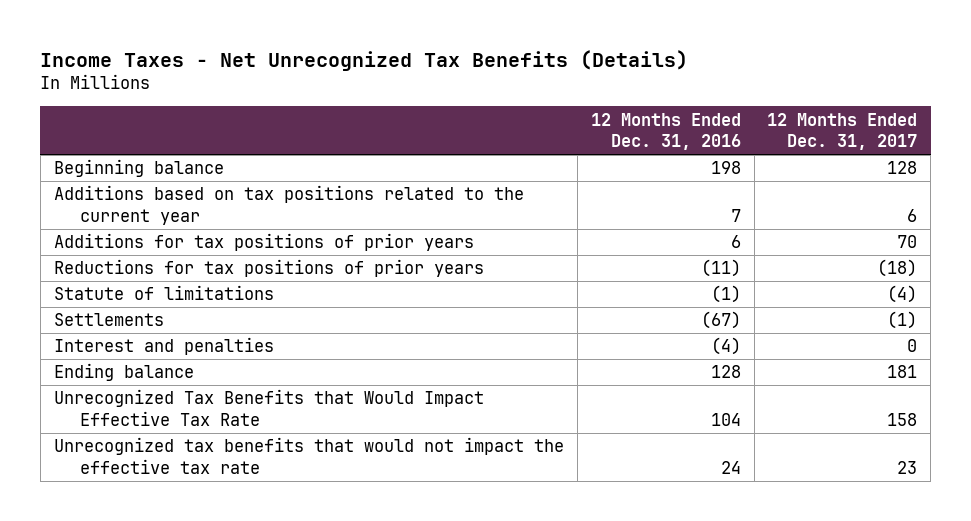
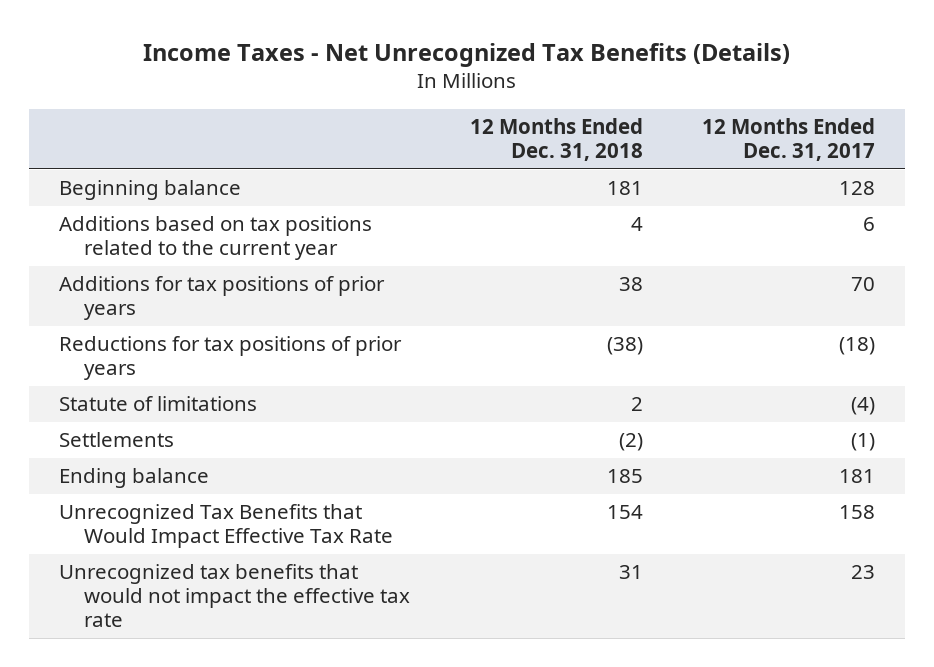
[590,112,741,151] 12 Months Ended Dec. 31, 2016 -> none
none -> [469,118,643,162] 12 Months Ended Dec. 31, 2018
[53,337,274,356] Interest and penalties -> none

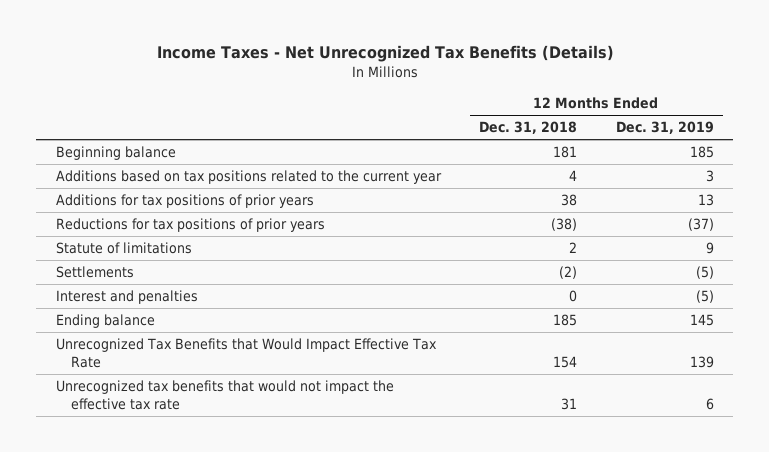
[702,118,876,162] 12 Months Ended Dec. 31, 2017 -> none
none -> [615,121,714,135] Dec. 31, 2019
none -> [55,290,198,305] Interest and penalties

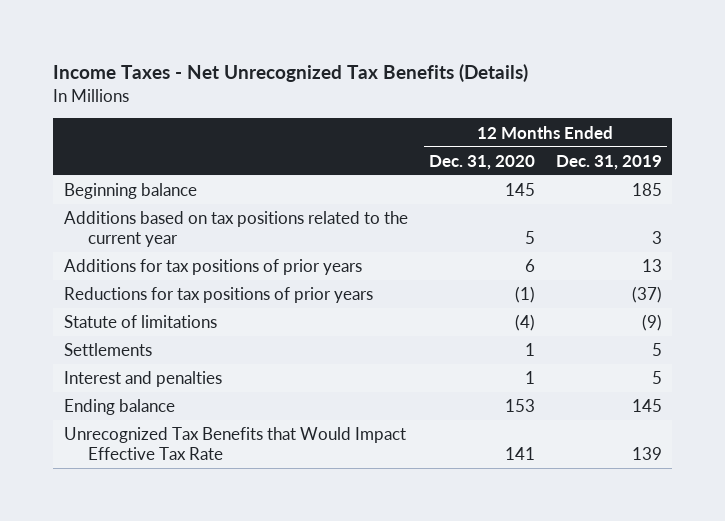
[479,121,578,135] Dec. 31, 2018 -> none
none -> [428,154,535,170] Dec. 31, 2020
[705,242,714,255] 9 -> [641,314,662,332] (9)
[695,266,714,280] (5) -> [651,343,662,357] 5
[695,290,714,304] (5) -> [651,371,662,385] 5
[55,380,394,410] Unrecognized tax benefits that would not impact the effective tax rate -> none

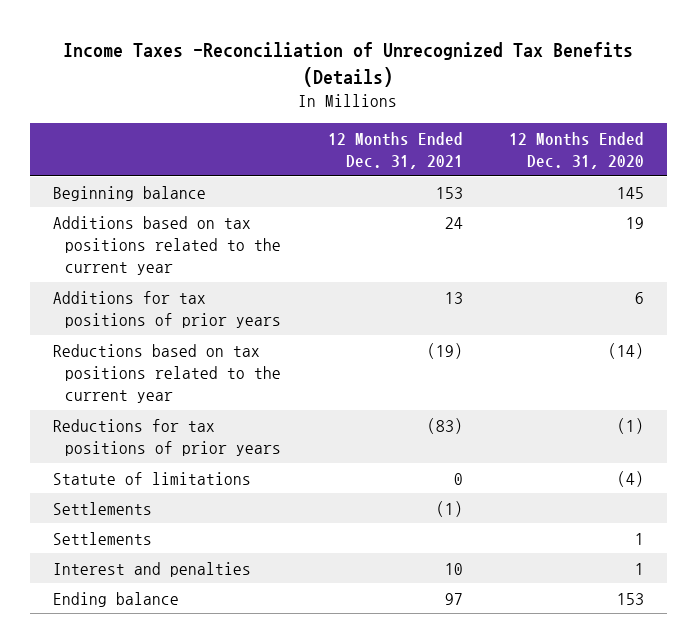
[53,64,529,83] Income Taxes - Net Unrecognized Tax Benefits (Details) -> [63,42,634,87] Income Taxes -Reconciliation of Unrecognized Tax Benefits (Details)
[555,154,662,170] Dec. 31, 2019 -> none
none -> [327,131,463,170] 12 Months Ended Dec. 31, 2021
[524,230,535,244] 5 -> [626,216,645,229] 19
none -> [52,343,282,404] Reductions based on tax positions related to the current year
none -> [52,501,152,515] Settlements
[63,427,406,460] Unrecognized Tax Benefits that Would Impact Effective Tax Rate -> none

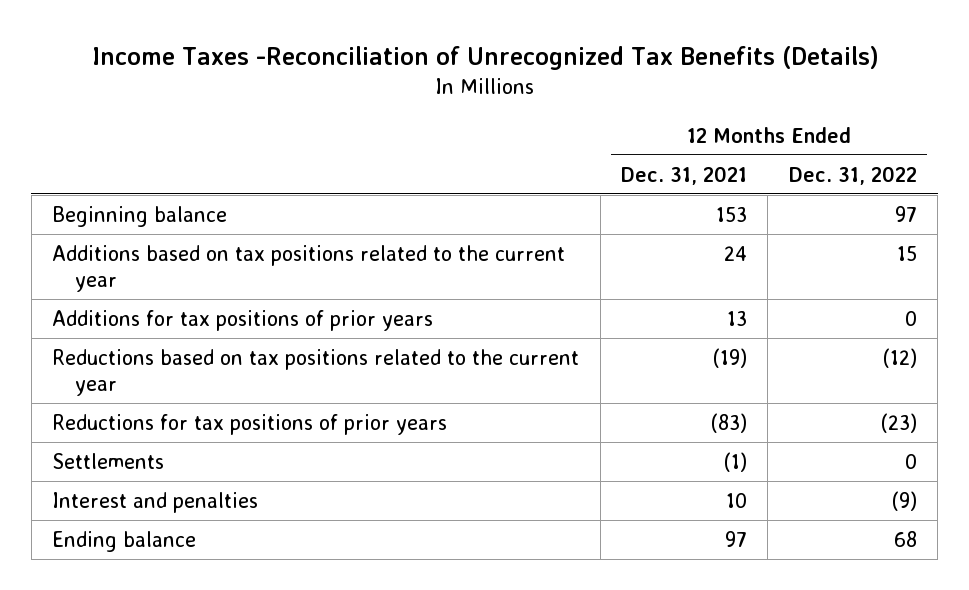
[509,131,645,170] 12 Months Ended Dec. 31, 2020 -> none
none -> [788,165,917,185] Dec. 31, 2022
[52,471,251,485] Statute of limitations -> none
[52,531,152,545] Settlements -> none

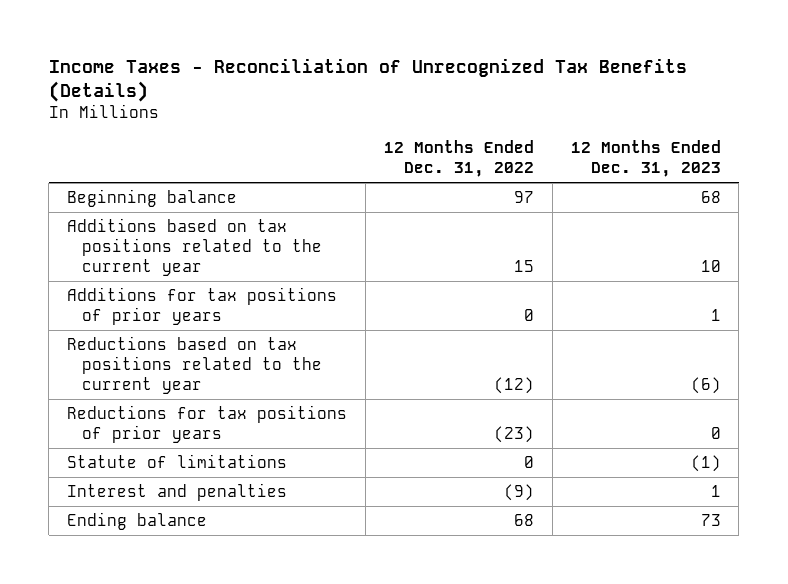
[91,45,879,70] Income Taxes -Reconciliation of Unrecognized Tax Benefits (Details) -> [48,57,687,102] Income Taxes - Reconciliation of Unrecognized Tax Benefits (Details)
[621,165,748,185] Dec. 31, 2021 -> none
none -> [570,140,721,178] 12 Months Ended Dec. 31, 2023
[52,452,165,469] Settlements -> none
none -> [67,454,288,469] Statute of limitations

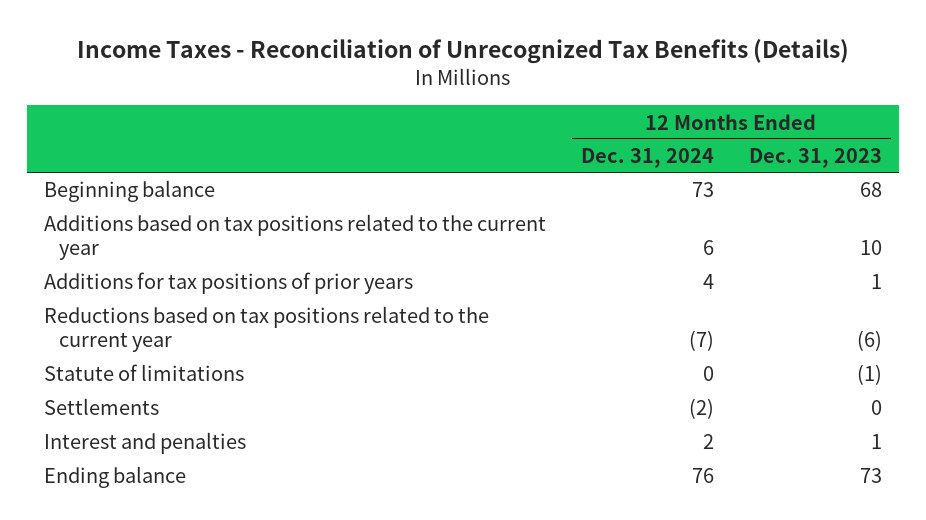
[383,140,534,178] 12 Months Ended Dec. 31, 2022 -> none
none -> [581,148,715,169] Dec. 31, 2024
[67,405,348,443] Reductions for tax positions of prior years -> none
none -> [44,398,160,416] Settlements

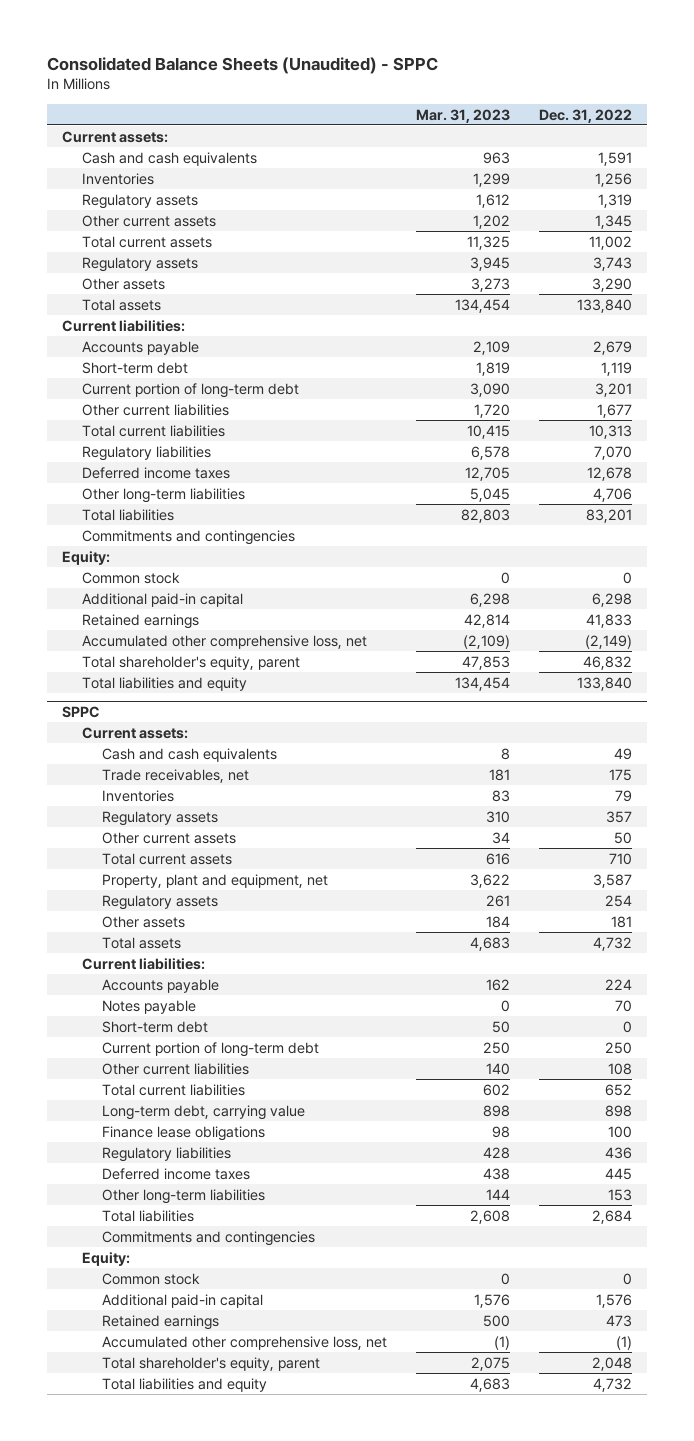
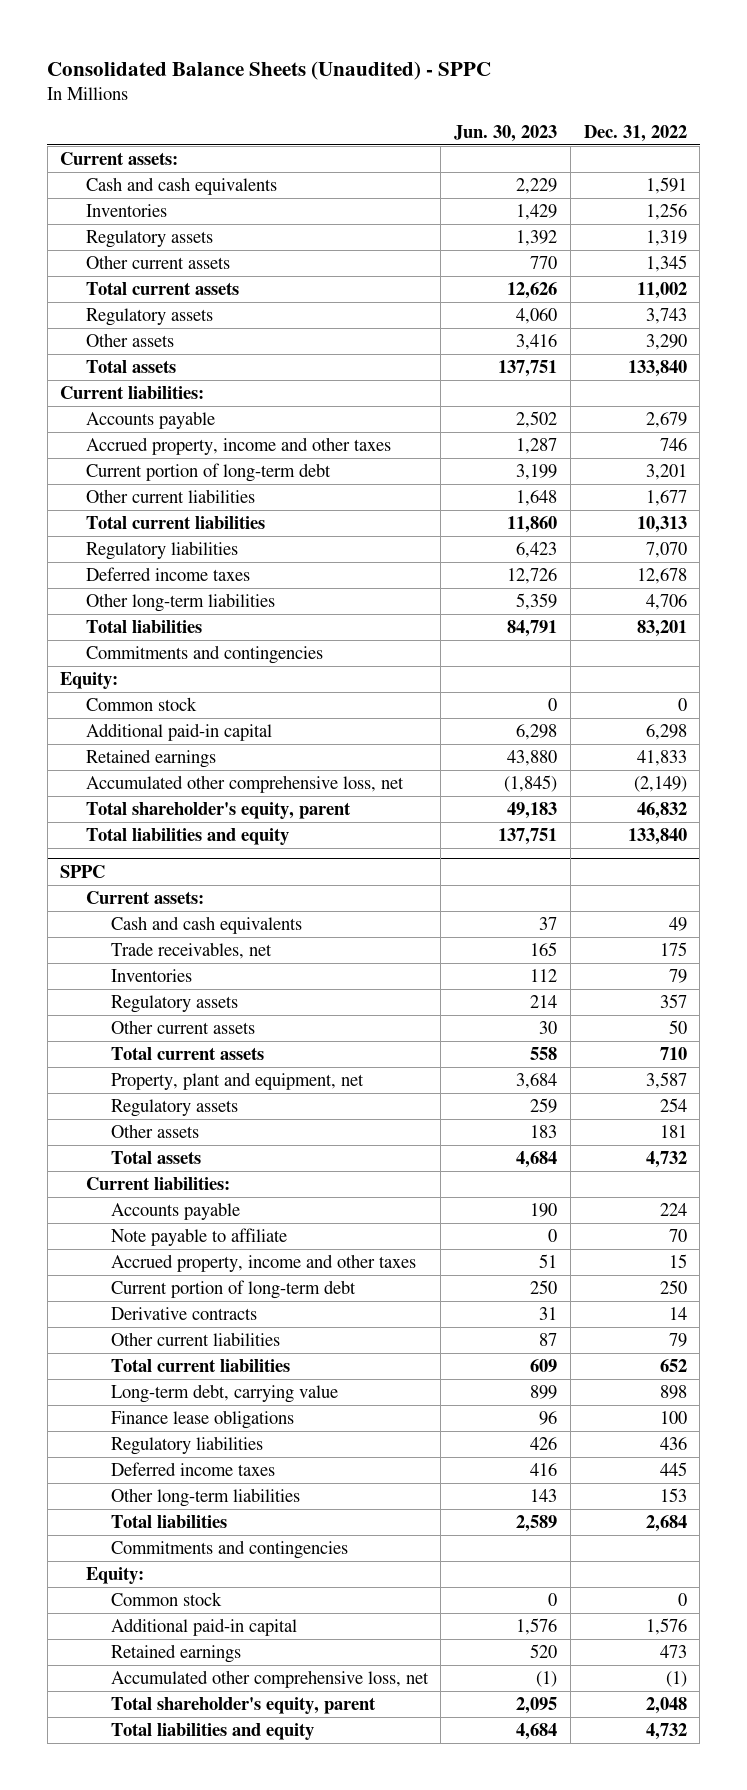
[416,108,511,123] Mar. 31, 2023 -> none
none -> [454,124,558,142] Jun. 30, 2023
[81,361,188,374] Short-term debt -> none
none -> [85,437,391,456] Accrued property, income and other taxes
[101,999,196,1014] Notes payable -> none
[101,1020,208,1033] Short-term debt -> none
none -> [110,1228,287,1247] Note payable to affiliate
none -> [110,1254,416,1273] Accrued property, income and other taxes
none -> [110,1307,257,1321] Derivative contracts
[608,1062,633,1075] 108 -> [668,1333,687,1348] 79

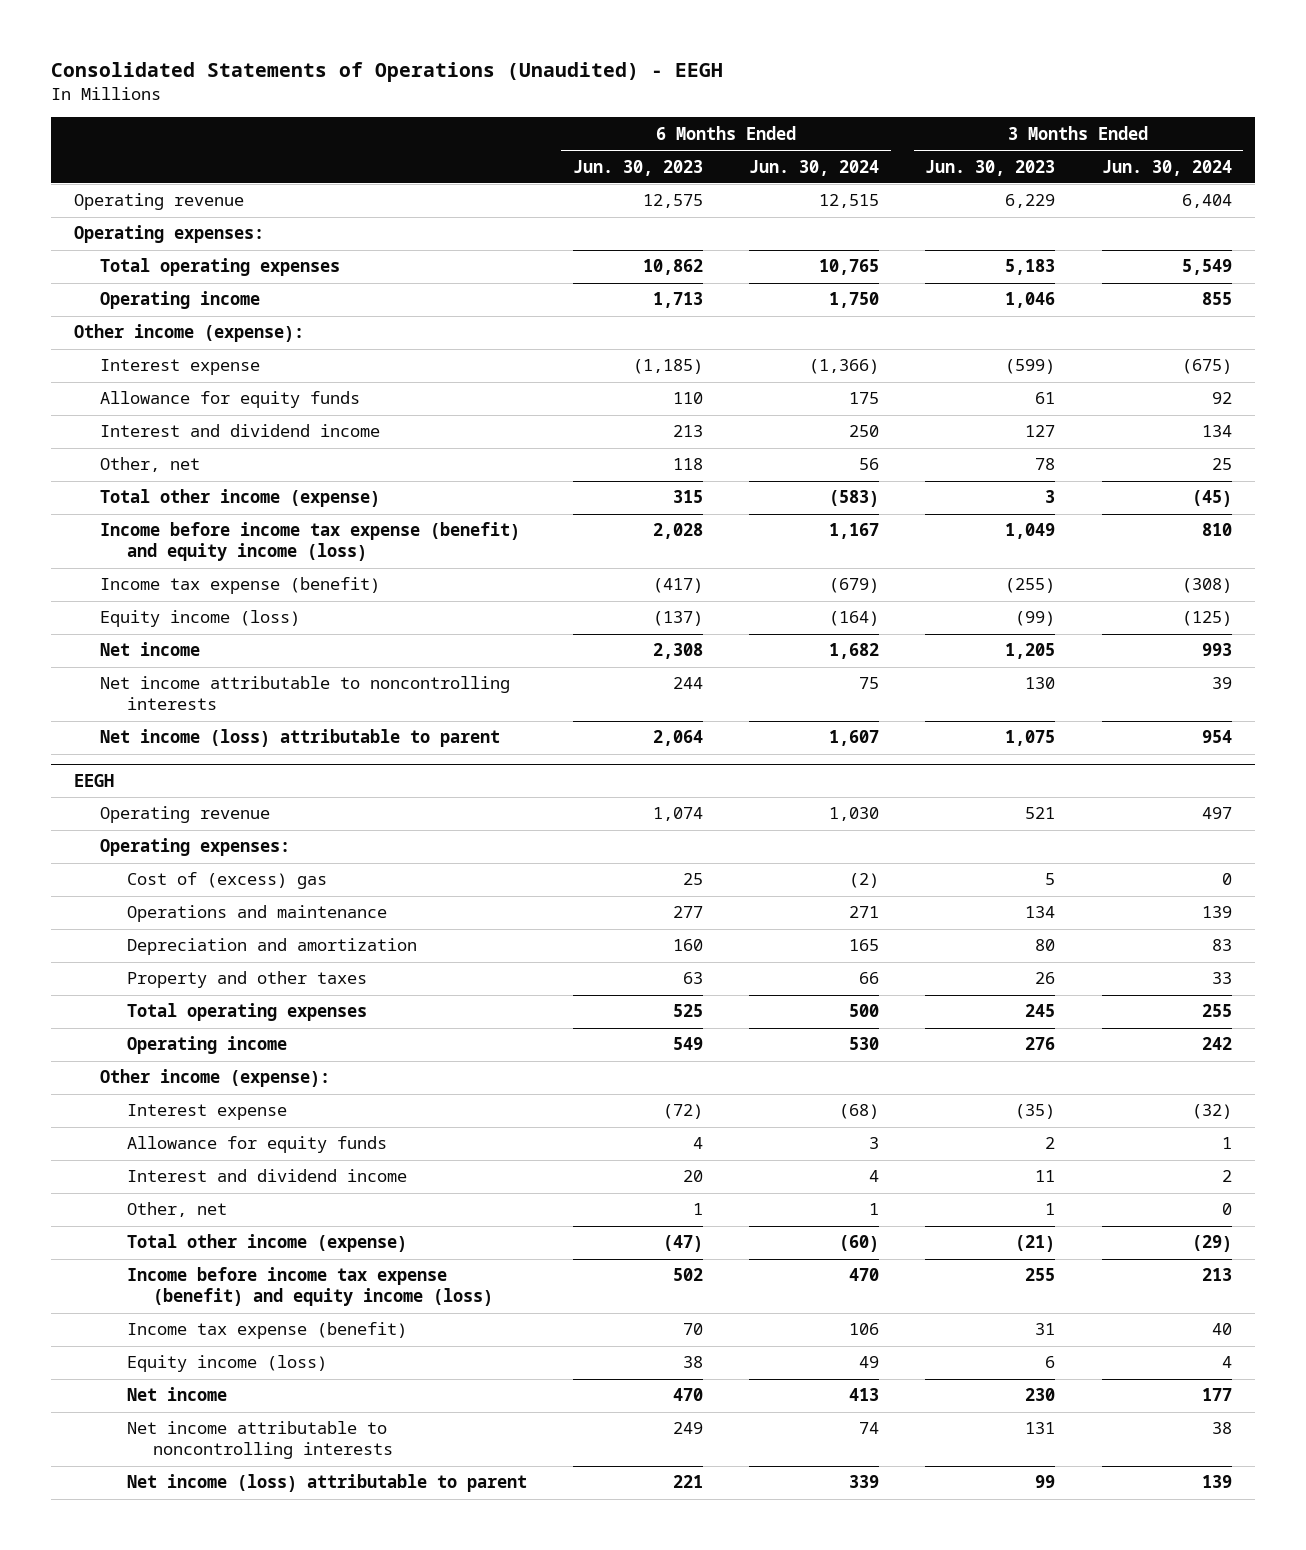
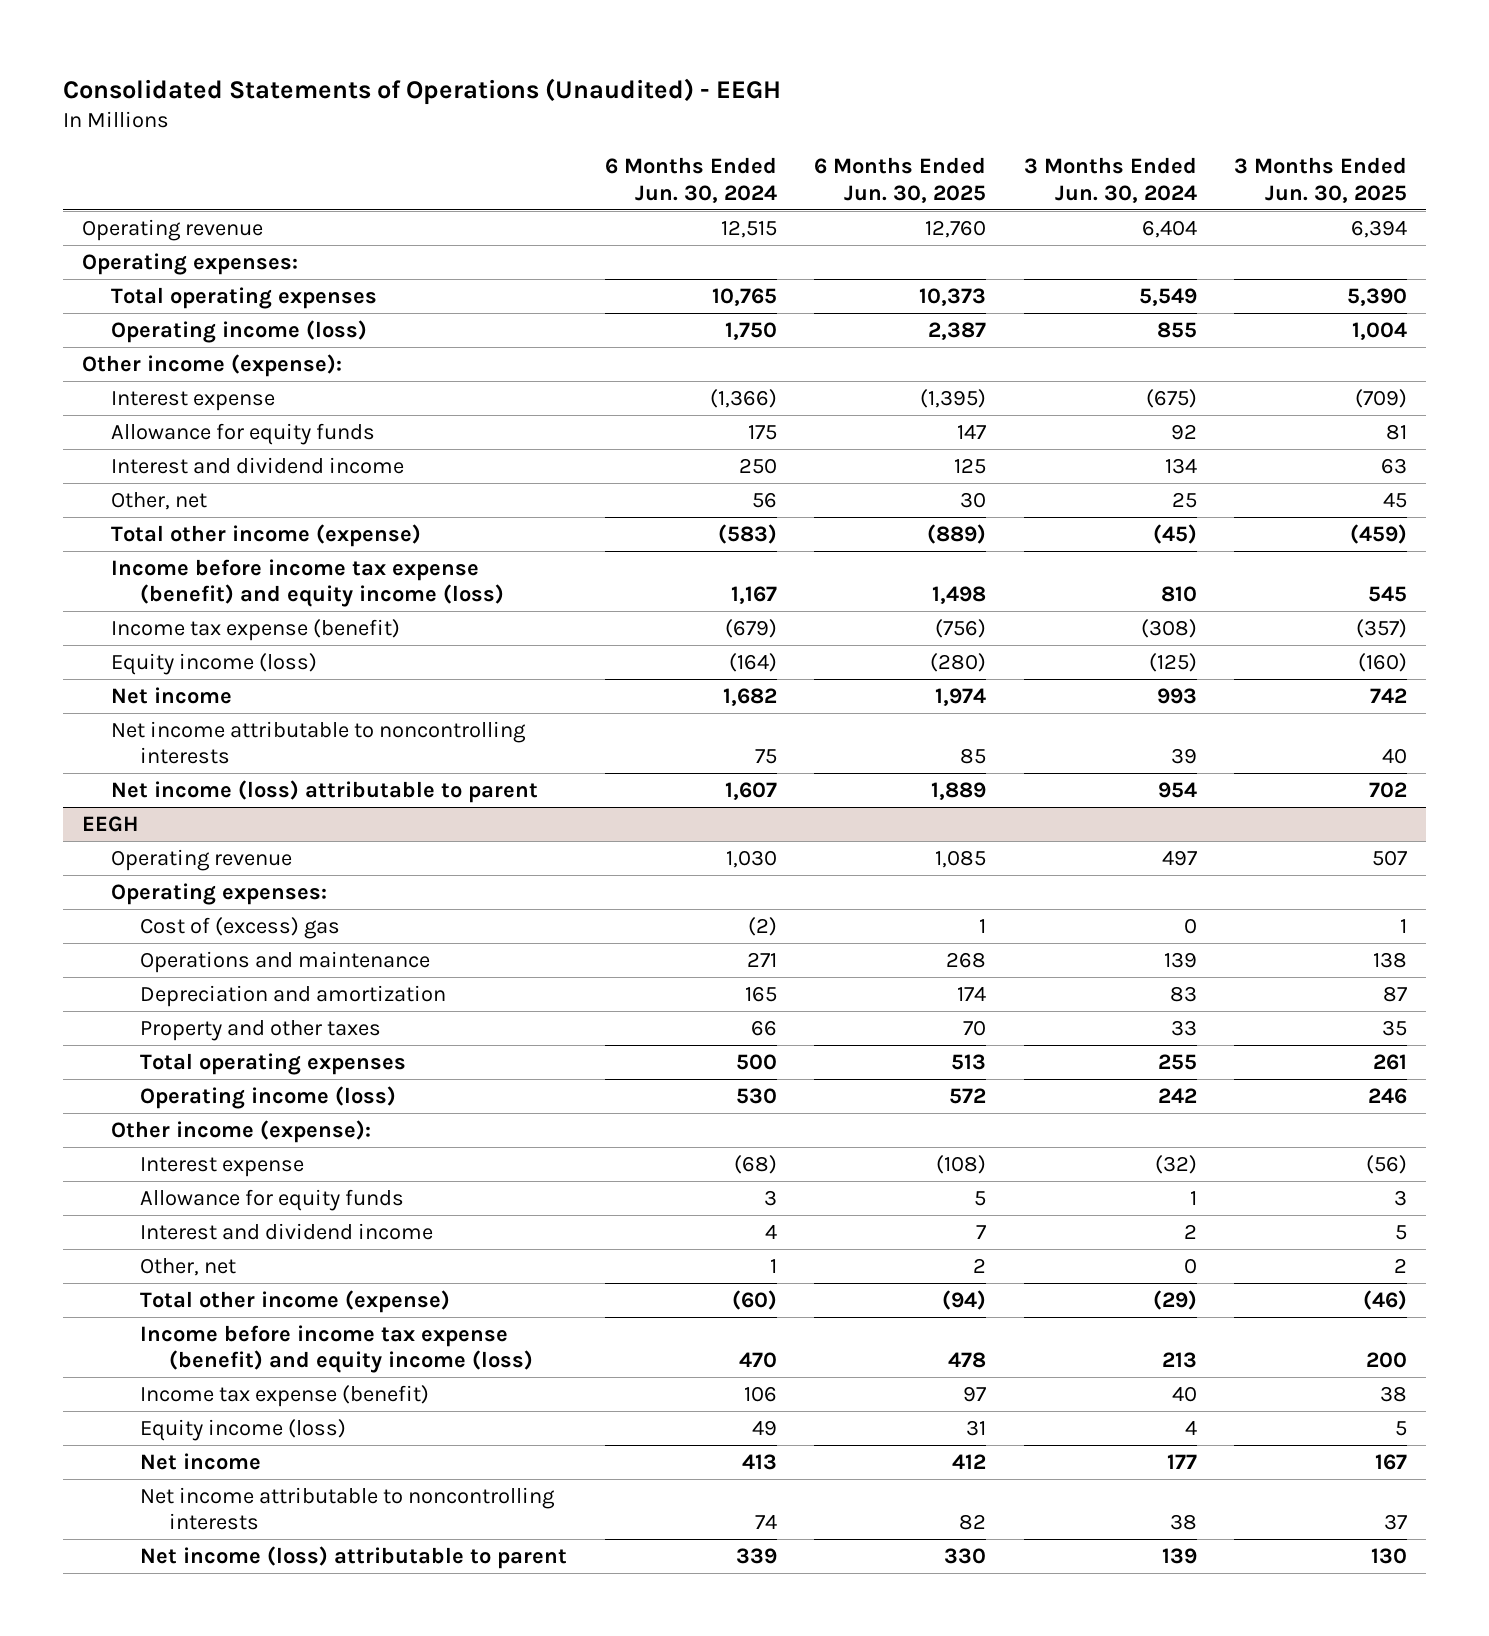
[572,159,703,176] Jun. 30, 2023 -> none
[925,159,1056,176] Jun. 30, 2023 -> none
none -> [814,157,987,203] 6 Months Ended Jun. 30, 2025
none -> [1234,157,1408,203] 3 Months Ended Jun. 30, 2025
[100,291,261,310] Operating income -> [111,319,368,343] Operating income (loss)
[126,1036,287,1055] Operating income -> [140,1085,397,1109] Operating income (loss)

